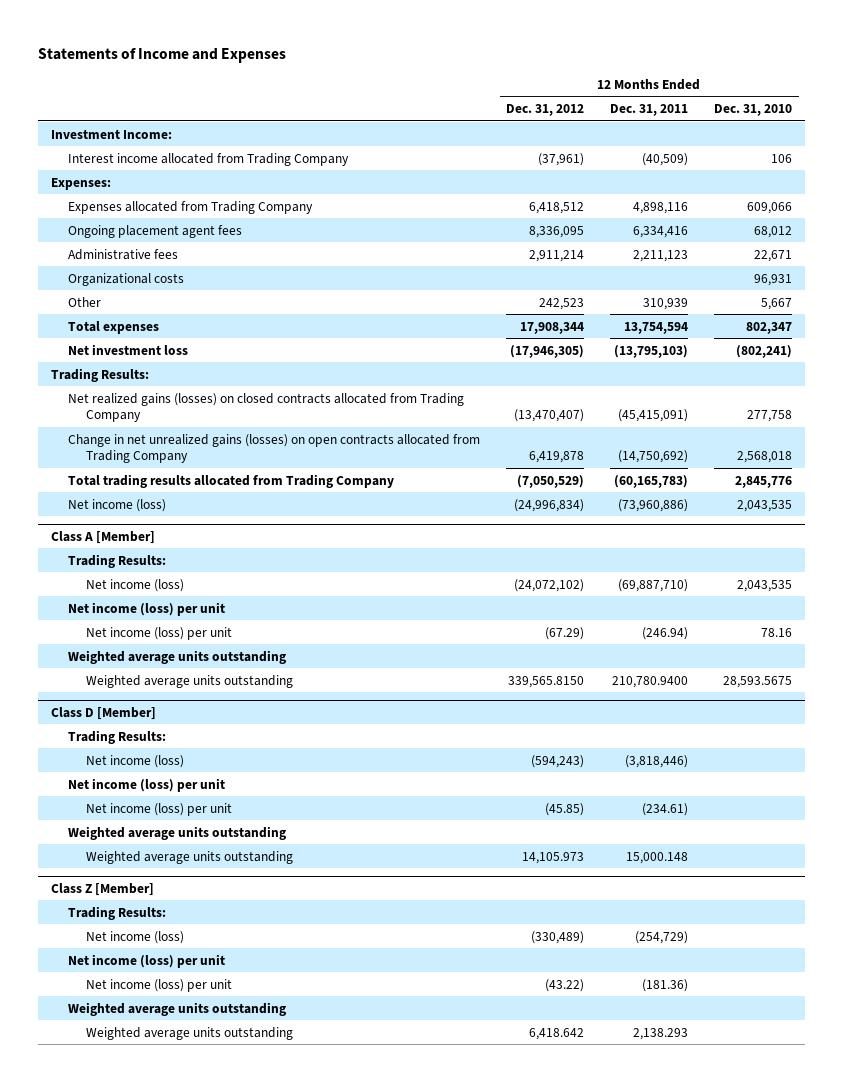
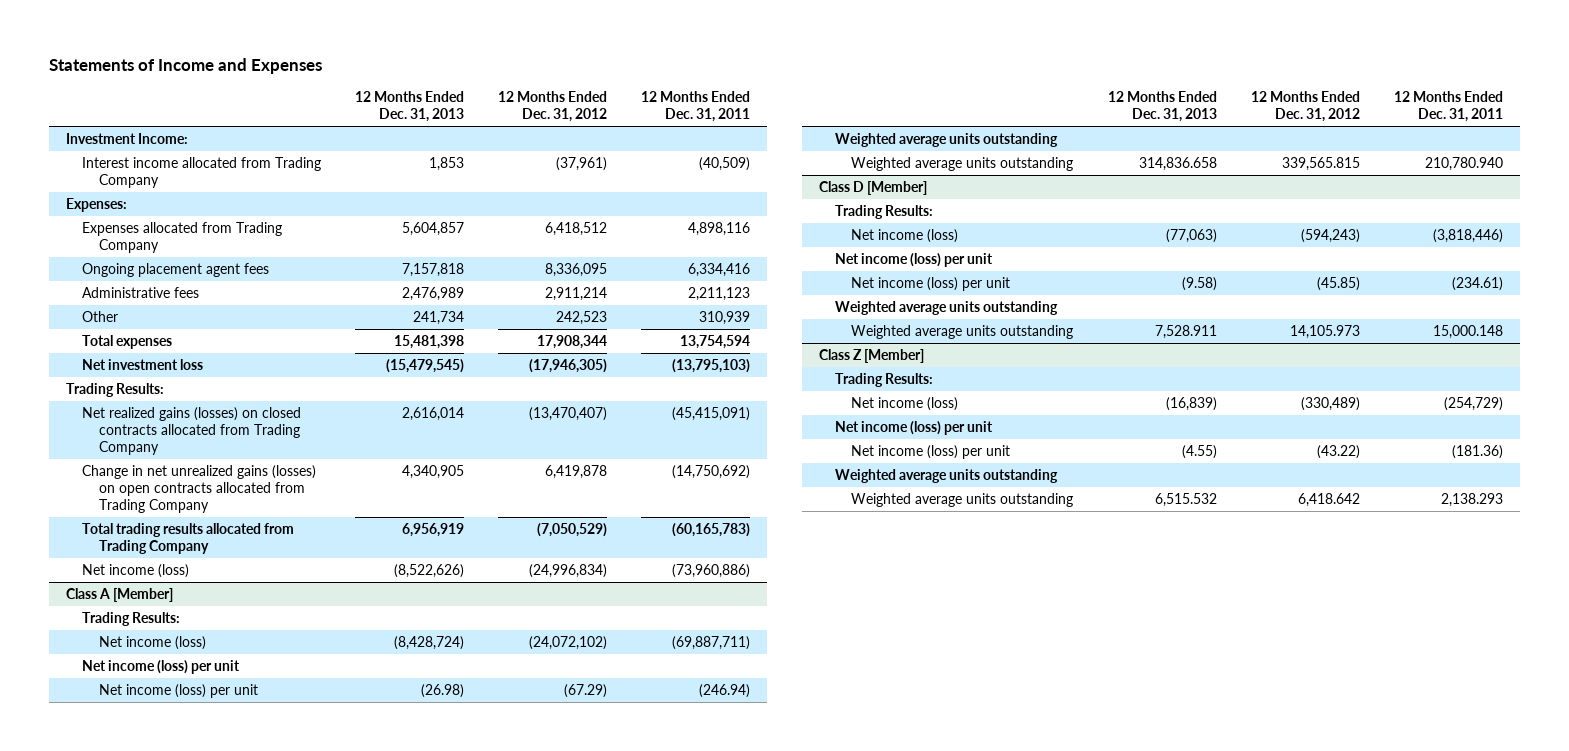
[714,104,793,117] Dec. 31, 2010 -> none
none -> [355,91,465,123] 12 Months Ended Dec. 31, 2013
[68,272,185,286] Organizational costs -> none
[618,578,689,592] (69,887,710) -> [671,635,750,650] (69,887,711)
[508,675,585,688] 339,565.8150 -> [1281,156,1360,171] 339,565.815
[612,675,689,688] 210,780.9400 -> [1424,156,1503,171] 210,780.940

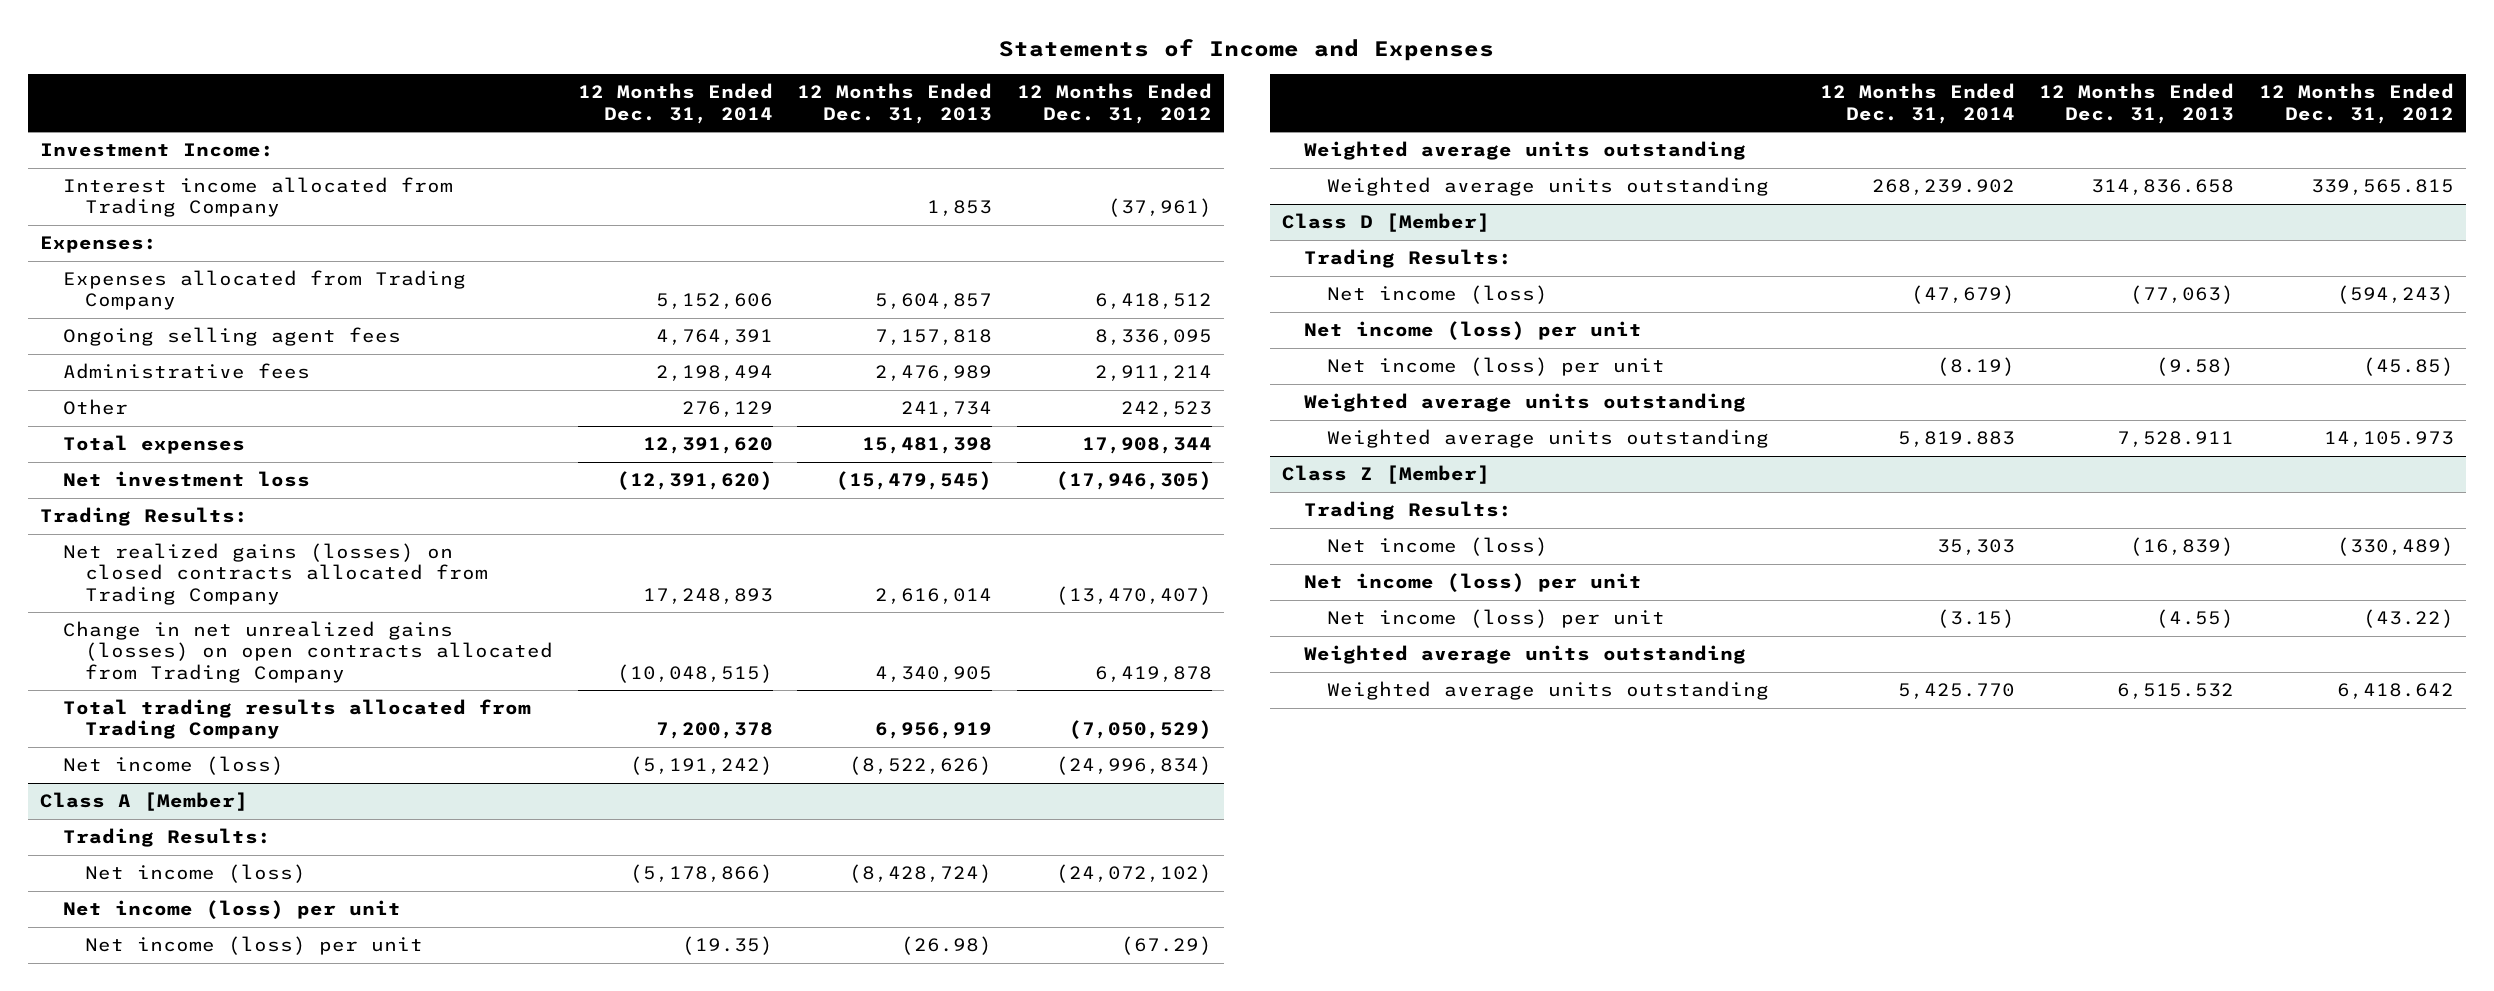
[640,91,750,123] 12 Months Ended Dec. 31, 2011 -> none
none -> [577,83,773,124] 12 Months Ended Dec. 31, 2014
[82,262,270,277] Ongoing placement agent fees -> [62,327,401,347] Ongoing selling agent fees

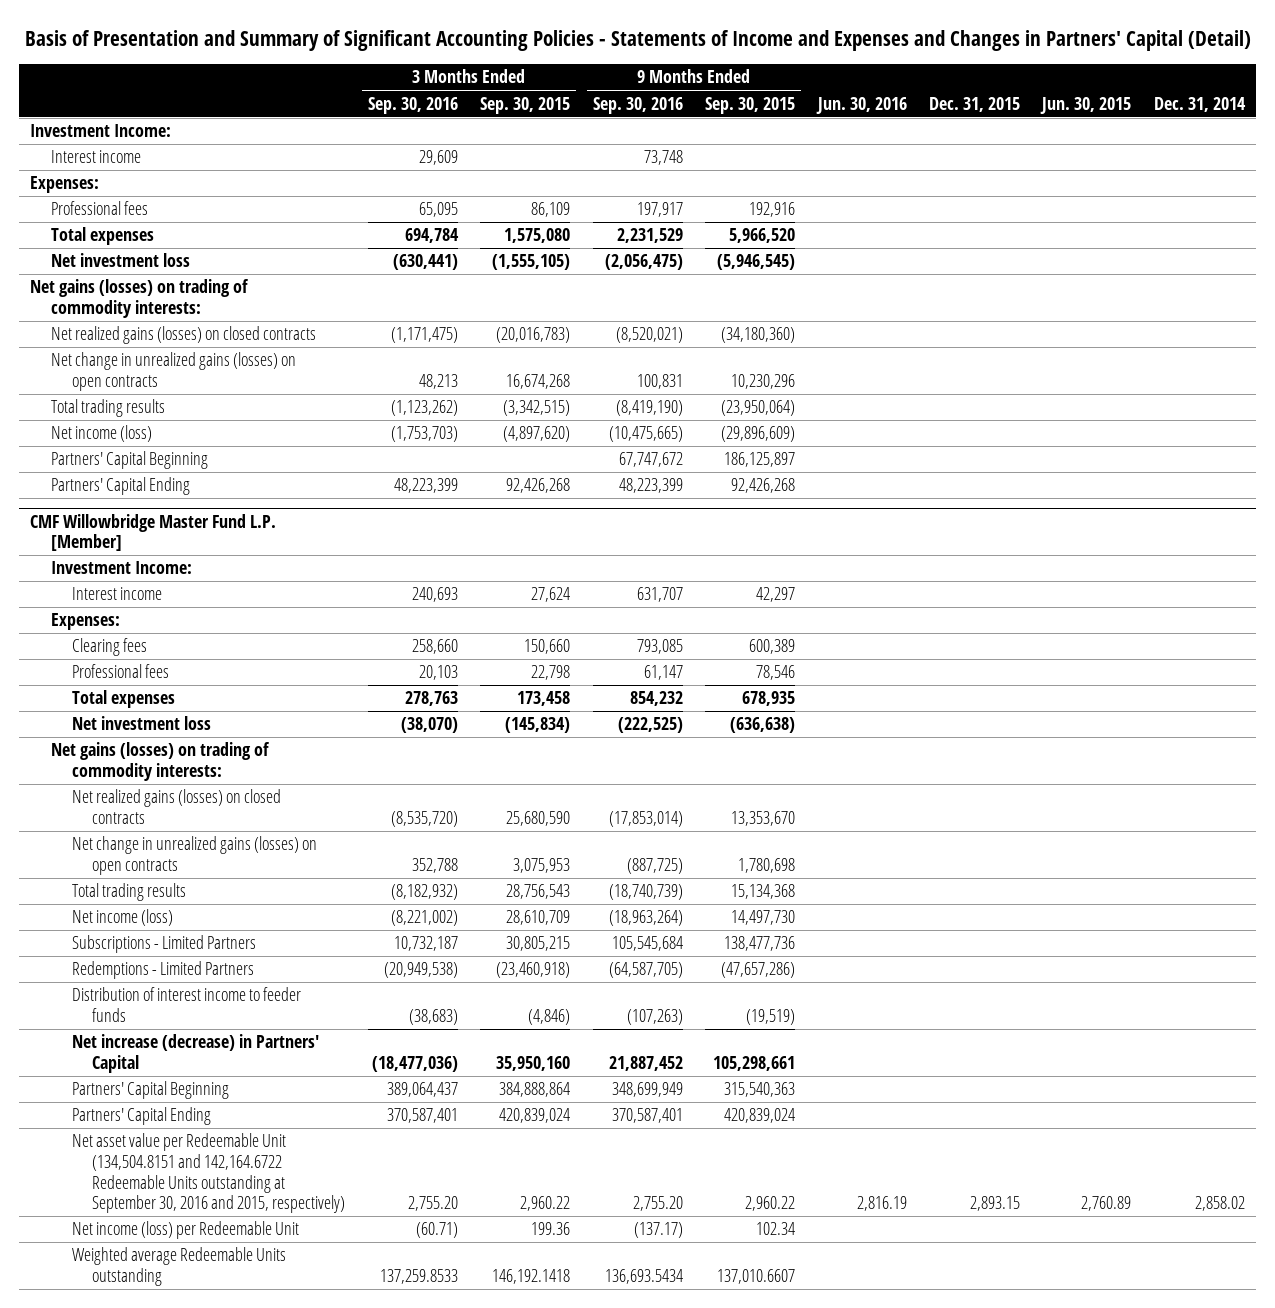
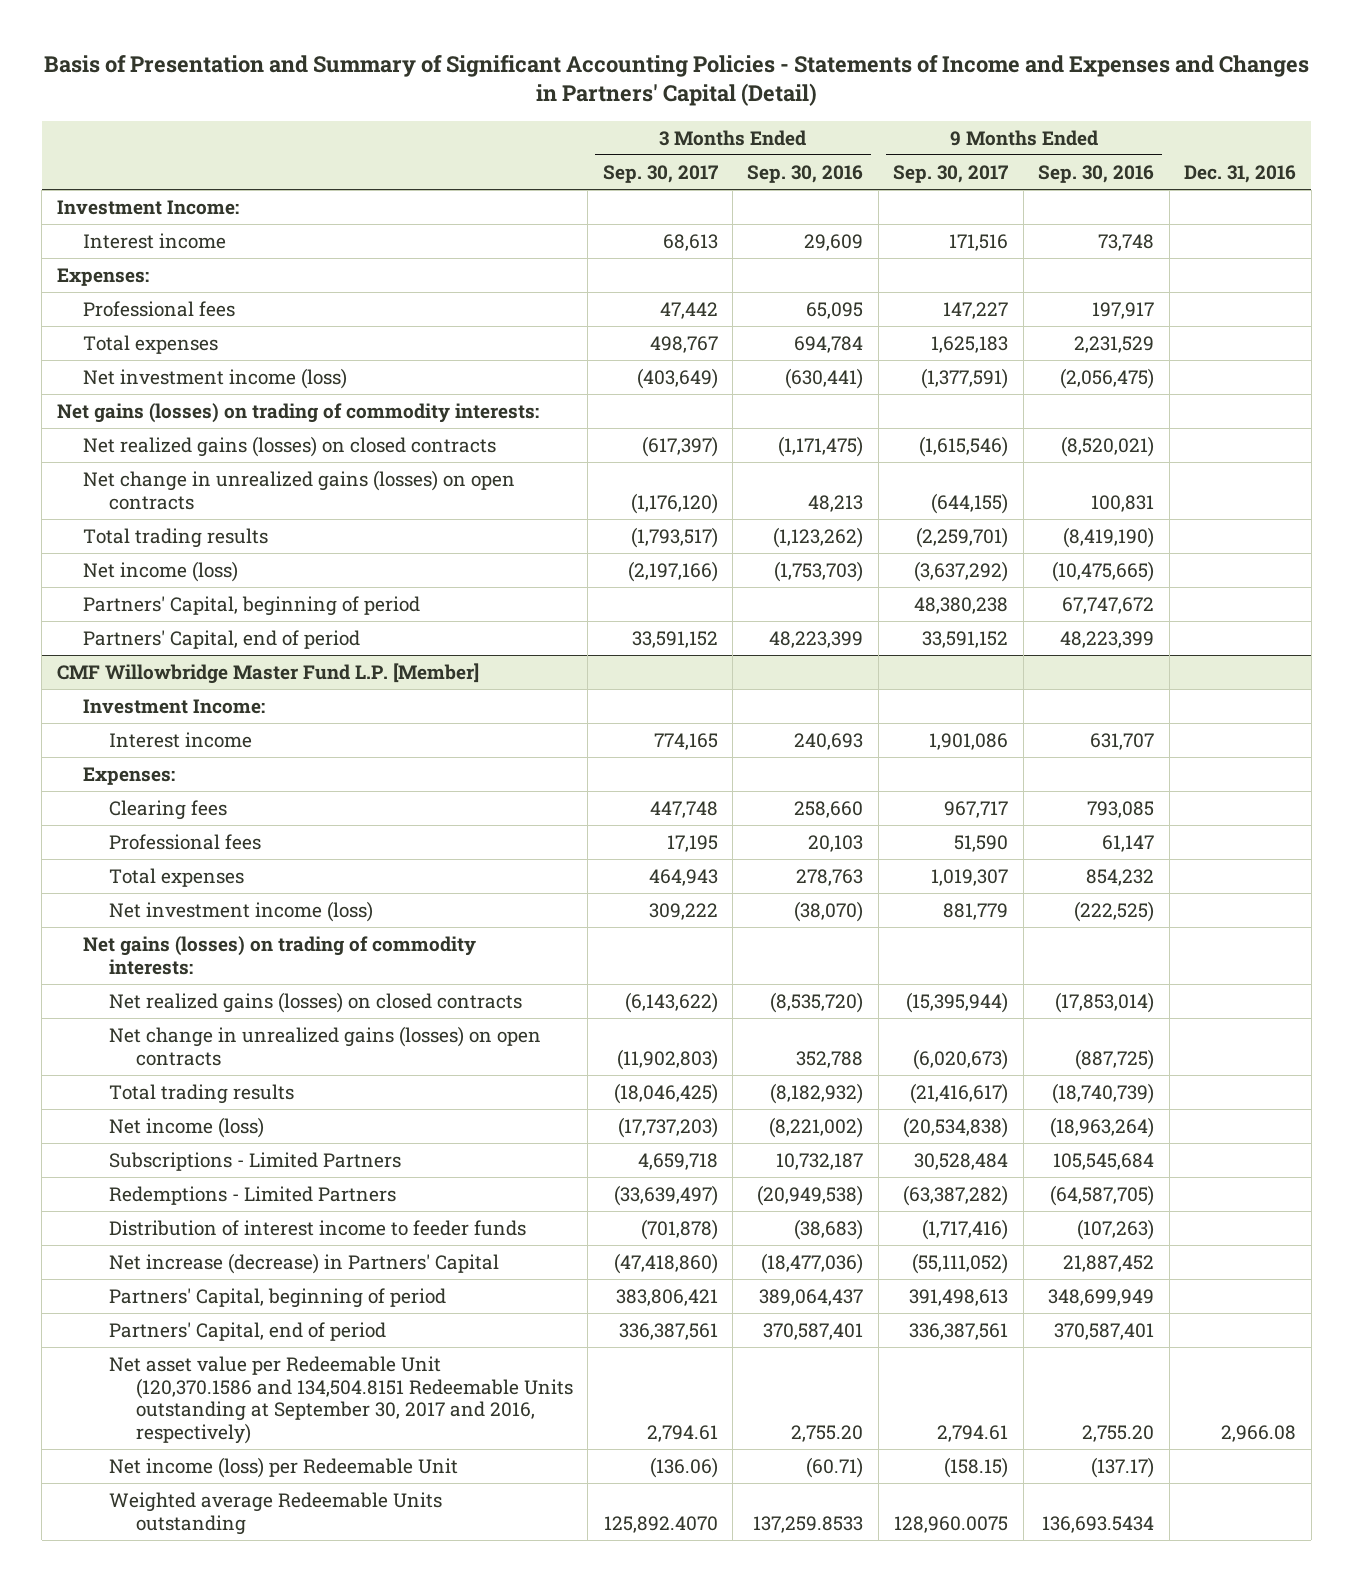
[480,96,571,114] Sep. 30, 2015 -> none
[705,96,796,114] Sep. 30, 2015 -> none
[815,96,907,114] Jun. 30, 2016 -> none
[928,96,1020,112] Dec. 31, 2015 -> none
[1040,96,1132,114] Jun. 30, 2015 -> none
[1153,96,1246,112] Dec. 31, 2014 -> none
none -> [602,164,718,183] Sep. 30, 2017
none -> [893,164,1009,183] Sep. 30, 2017
none -> [1184,164,1297,183] Dec. 31, 2016
[50,253,190,268] Net investment loss -> [83,368,348,390] Net investment income (loss)
[50,451,208,470] Partners' Capital Beginning -> [83,596,421,617] Partners' Capital, beginning of period
[50,477,190,496] Partners' Capital Ending -> [83,630,361,650] Partners' Capital, end of period
[71,716,211,731] Net investment loss -> [109,901,374,923] Net investment income (loss)
[71,1081,229,1100] Partners' Capital Beginning -> [109,1288,447,1309] Partners' Capital, beginning of period
[71,1107,211,1126] Partners' Capital Ending -> [109,1322,387,1342] Partners' Capital, end of period
[71,1133,346,1214] Net asset value per Redeemable Unit (134,504.8151 and 142,164.6722 Redeemable Units outstanding at September 30, 2016 and 2015, respectively) -> [109,1356,573,1445] Net asset value per Redeemable Unit (120,370.1586 and 134,504.8151 Redeemable Units outstanding at September 30, 2017 and 2016, respectively)

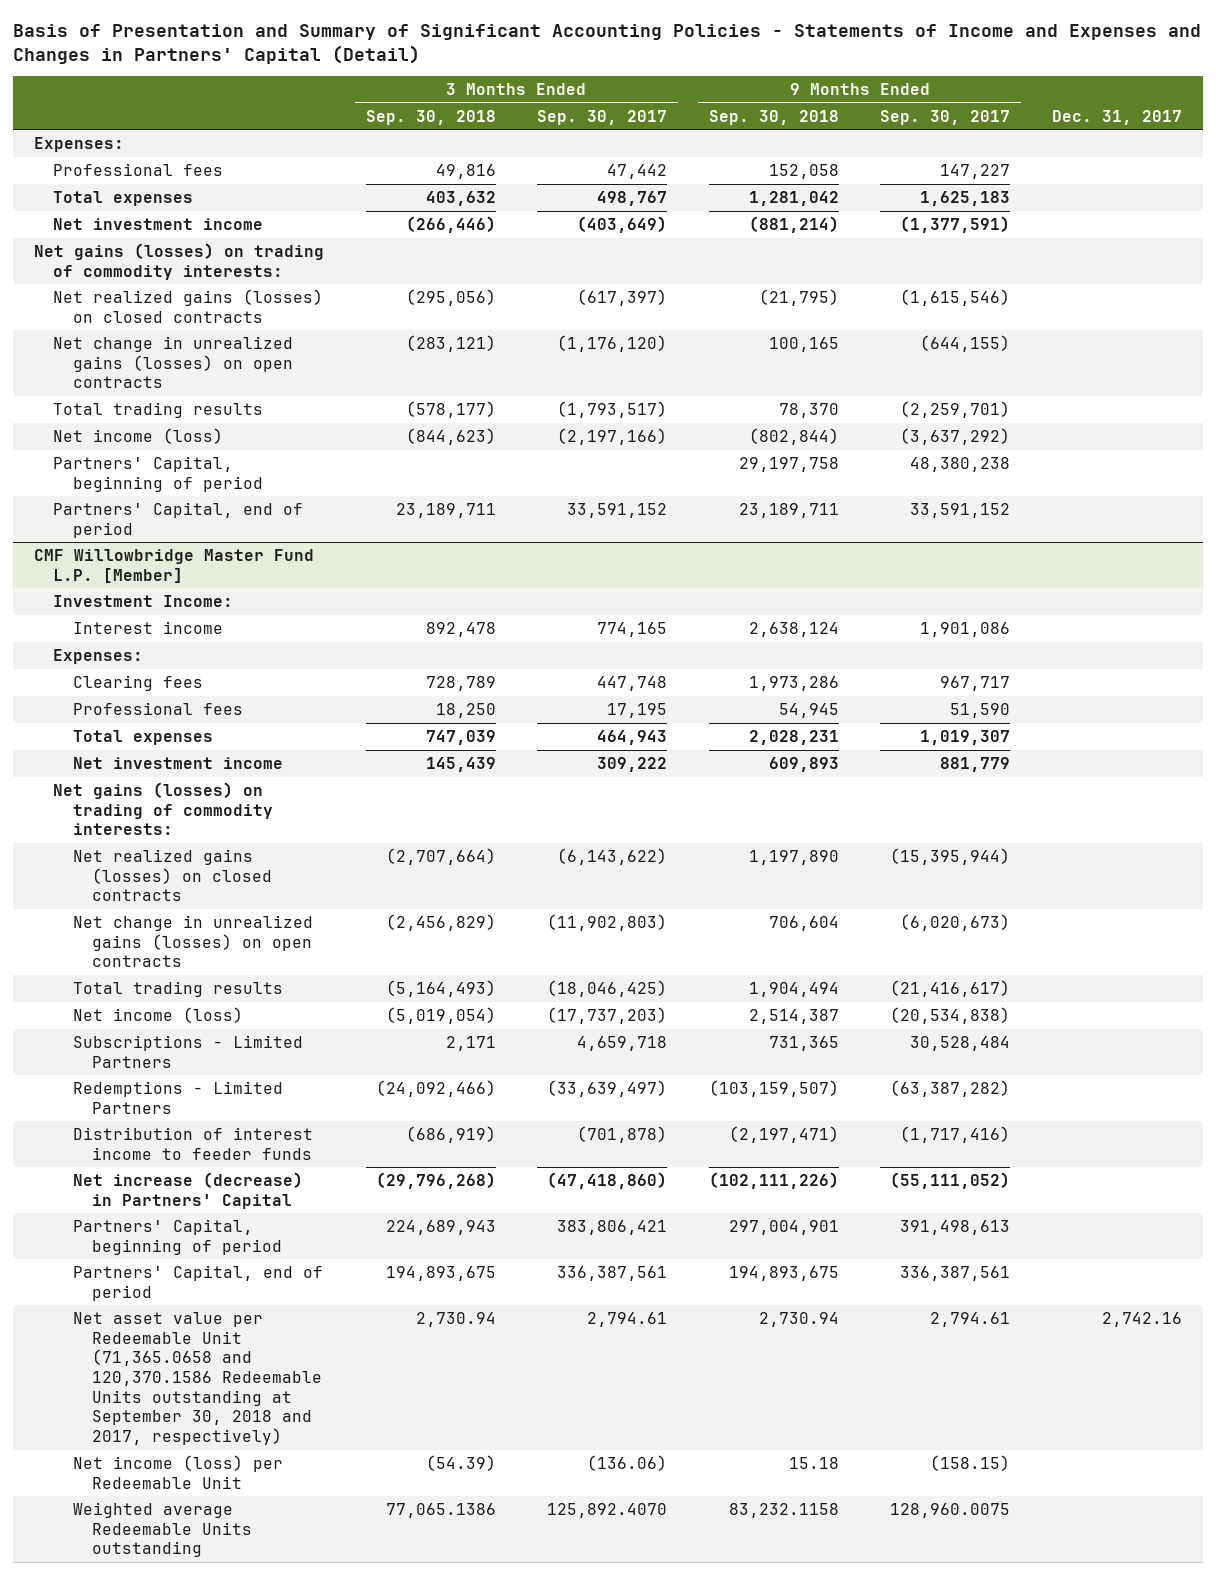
[747,164,864,183] Sep. 30, 2016 -> none
[1038,164,1155,183] Sep. 30, 2016 -> none
[1184,164,1297,183] Dec. 31, 2016 -> none
none -> [365,109,496,125] Sep. 30, 2018
none -> [708,109,839,125] Sep. 30, 2018
none -> [1051,109,1182,125] Dec. 31, 2017
[56,200,239,216] Investment Income: -> none
[83,233,227,250] Interest income -> none
[83,368,348,390] Net investment income (loss) -> [53,217,264,230] Net investment income
[109,901,374,923] Net investment income (loss) -> [72,756,283,769] Net investment income
[109,1356,573,1445] Net asset value per Redeemable Unit (120,370.1586 and 134,504.8151 Redeemable Units outstanding at September 30, 2017 and 2016, respectively) -> [72,1311,323,1445] Net asset value per Redeemable Unit (71,365.0658 and 120,370.1586 Redeemable Units outstanding at September 30, 2018 and 2017, respectively)

